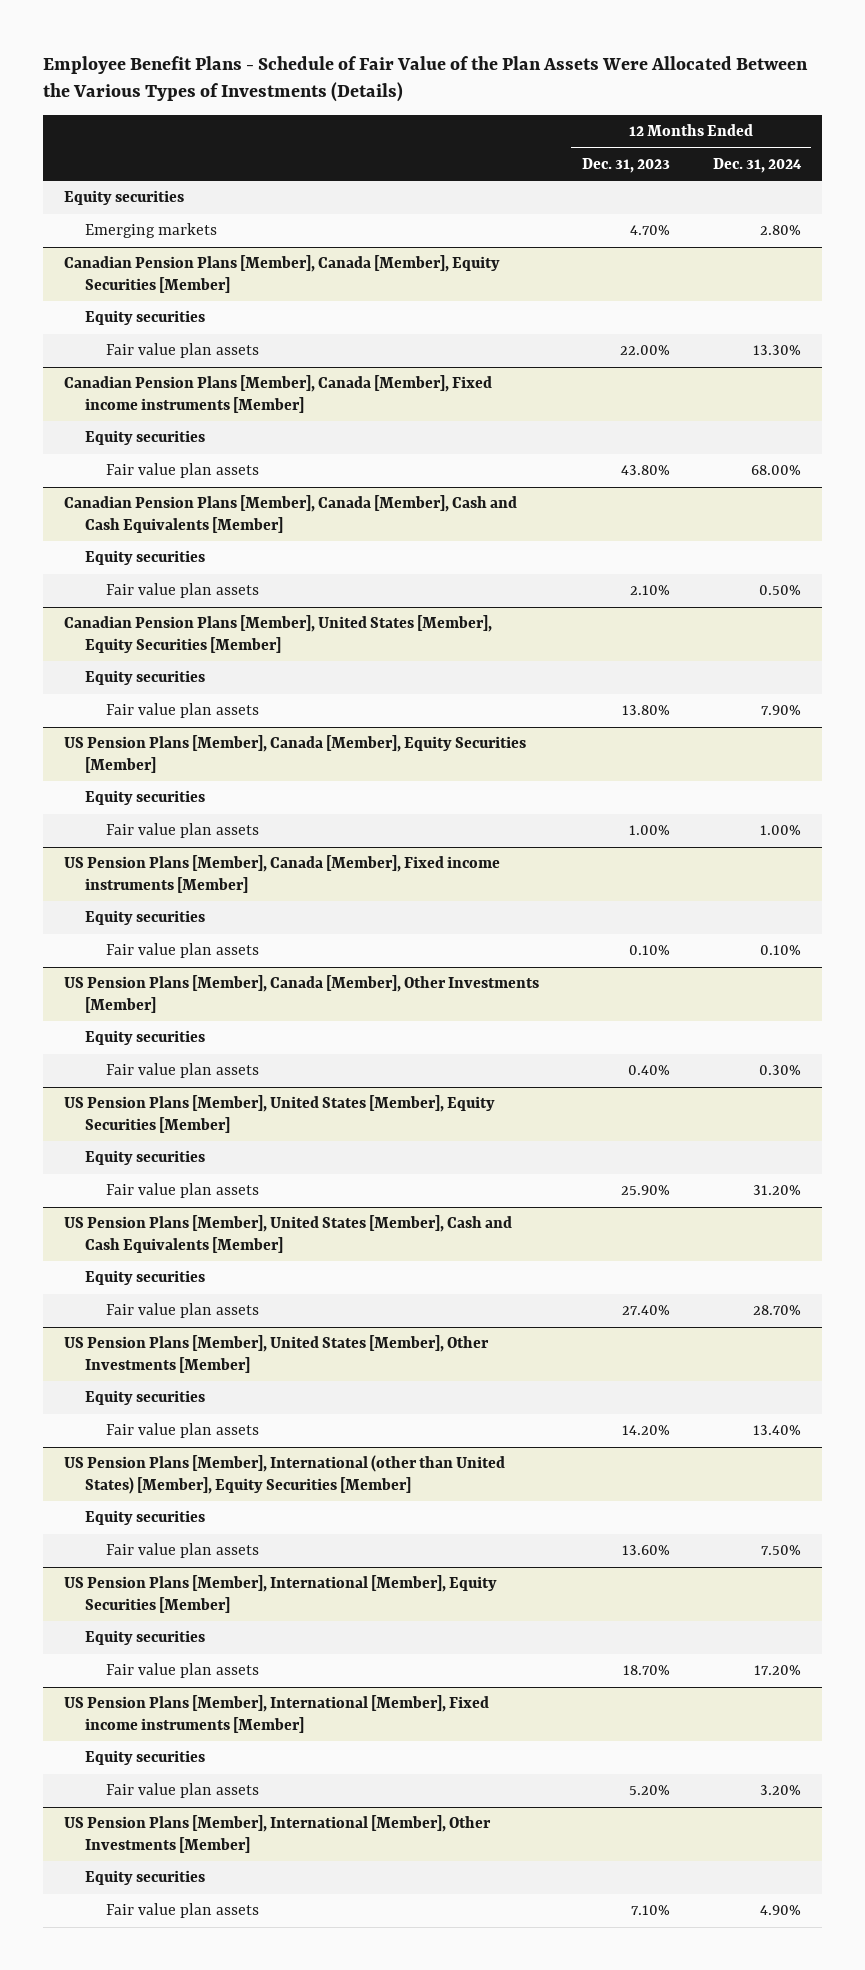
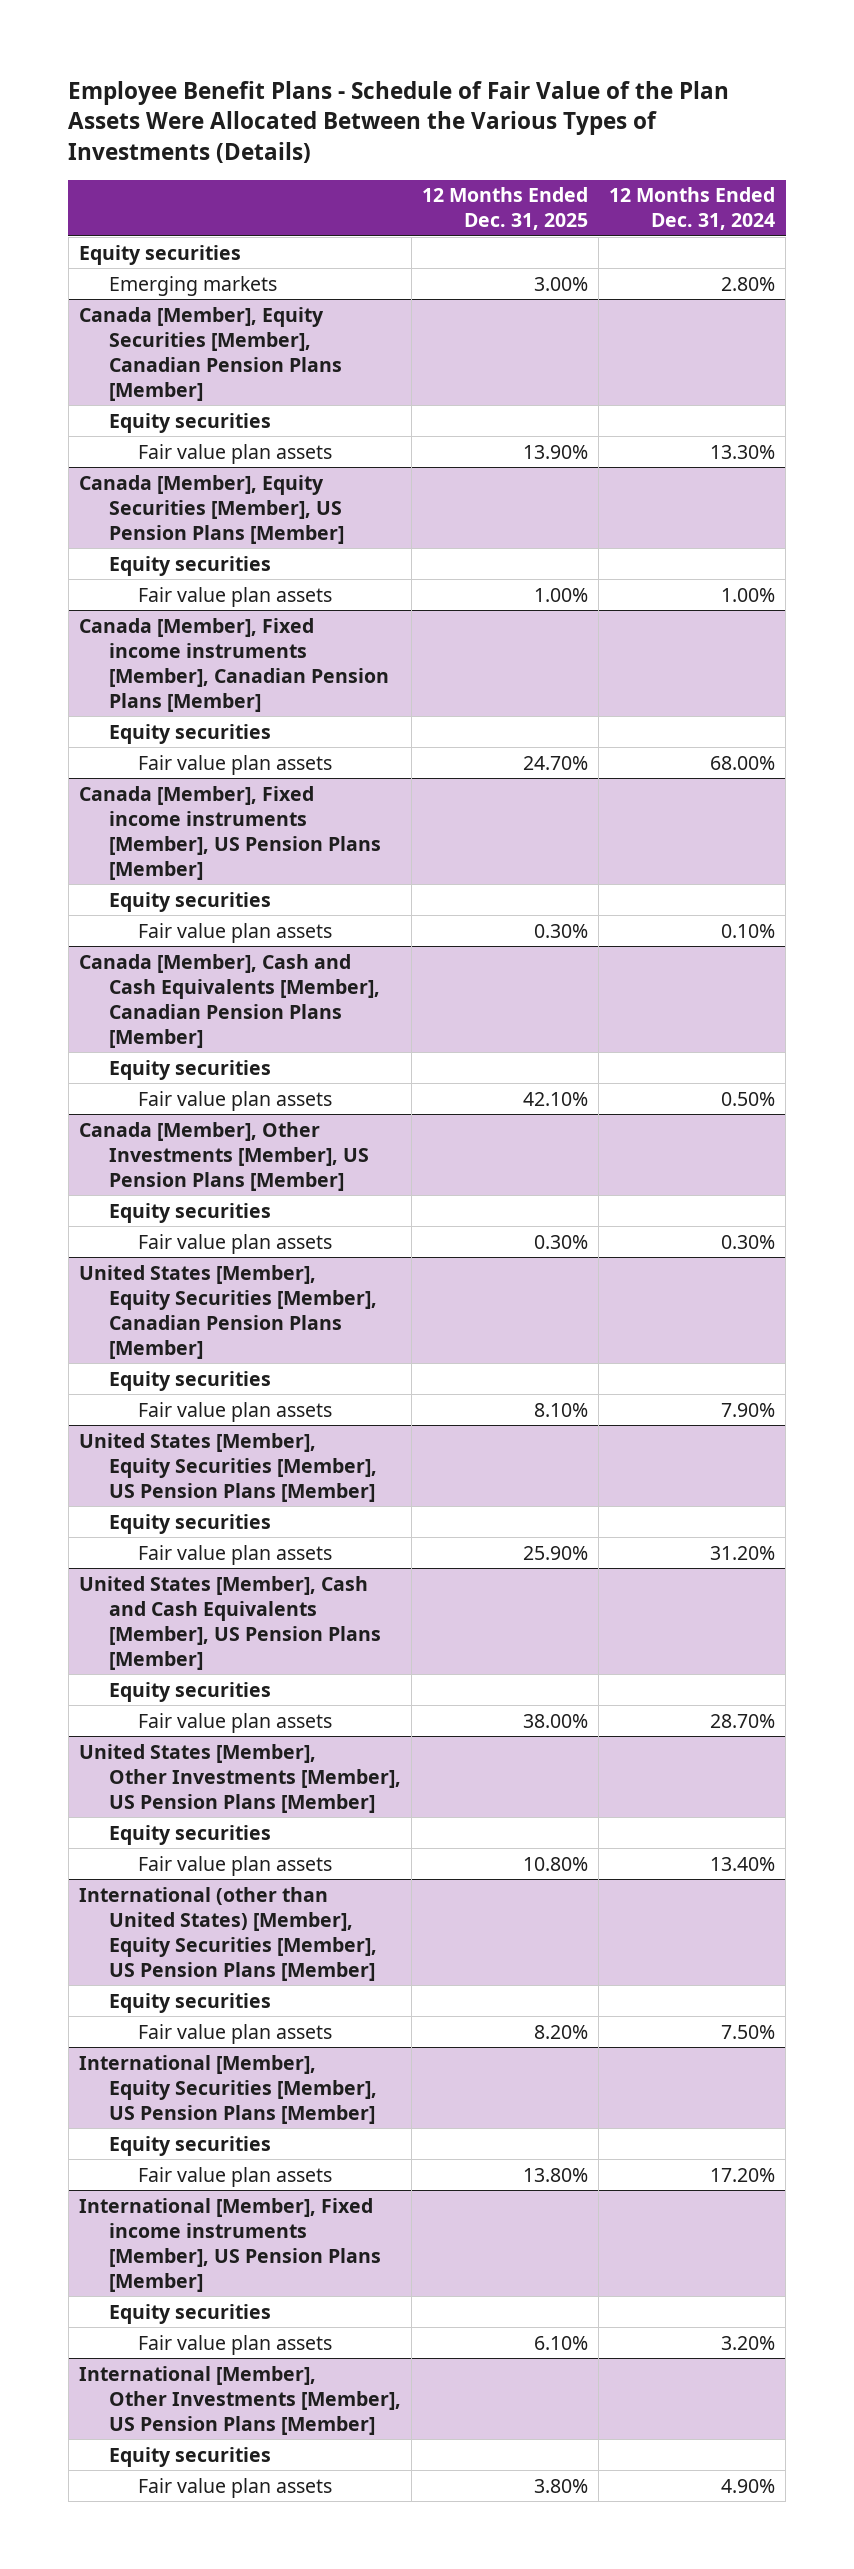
[581,157,670,173] Dec. 31, 2023 -> none
none -> [421,187,588,231] 12 Months Ended Dec. 31, 2025
[63,255,500,294] Canadian Pension Plans [Member], Canada [Member], Equity Securities [Member] -> [78,306,342,401] Canada [Member], Equity Securities [Member], Canadian Pension Plans [Member]
[63,375,492,414] Canadian Pension Plans [Member], Canada [Member], Fixed income instruments [Member] -> none
[85,430,206,446] Equity securities -> none
[106,463,260,479] Fair value plan assets -> none
[63,495,517,534] Canadian Pension Plans [Member], Canada [Member], Cash and Cash Equivalents [Member] -> none
[85,550,206,566] Equity securities -> none
[106,583,260,599] Fair value plan assets -> none
[63,615,492,654] Canadian Pension Plans [Member], United States [Member], Equity Securities [Member] -> none
[85,670,206,686] Equity securities -> none
[106,703,260,719] Fair value plan assets -> none
[63,735,526,774] US Pension Plans [Member], Canada [Member], Equity Securities [Member] -> [78,474,344,544] Canada [Member], Equity Securities [Member], US Pension Plans [Member]
[63,855,500,894] US Pension Plans [Member], Canada [Member], Fixed income instruments [Member] -> [78,617,389,712] Canada [Member], Fixed income instruments [Member], Canadian Pension Plans [Member]
none -> [138,754,333,775] Fair value plan assets
none -> [78,785,381,880] Canada [Member], Fixed income instruments [Member], US Pension Plans [Member]
none -> [108,891,271,912] Equity securities
[63,975,539,1014] US Pension Plans [Member], Canada [Member], Other Investments [Member] -> none
none -> [78,953,380,1048] Canada [Member], Cash and Cash Equivalents [Member], Canadian Pension Plans [Member]
none -> [138,1090,333,1111] Fair value plan assets
none -> [78,1121,369,1191] Canada [Member], Other Investments [Member], US Pension Plans [Member]
none -> [108,1202,271,1223] Equity securities
[63,1095,495,1134] US Pension Plans [Member], United States [Member], Equity Securities [Member] -> [78,1264,377,1359] United States [Member], Equity Securities [Member], Canadian Pension Plans [Member]
none -> [138,1401,333,1422] Fair value plan assets
none -> [78,1432,377,1502] United States [Member], Equity Securities [Member], US Pension Plans [Member]
none -> [108,1513,271,1534] Equity securities
[63,1215,512,1254] US Pension Plans [Member], United States [Member], Cash and Cash Equivalents [Member] -> [78,1575,381,1670] United States [Member], Cash and Cash Equivalents [Member], US Pension Plans [Member]
[63,1335,489,1374] US Pension Plans [Member], United States [Member], Other Investments [Member] -> [78,1743,401,1813] United States [Member], Other Investments [Member], US Pension Plans [Member]
[63,1455,505,1495] US Pension Plans [Member], International (other than United States) [Member], Equity Securities [Member] -> [78,1886,377,1981] International (other than United States) [Member], Equity Securities [Member], US Pension Plans [Member]
[63,1575,497,1614] US Pension Plans [Member], International [Member], Equity Securities [Member] -> [78,2054,377,2124] International [Member], Equity Securities [Member], US Pension Plans [Member]
[63,1695,489,1734] US Pension Plans [Member], International [Member], Fixed income instruments [Member] -> [78,2197,381,2292] International [Member], Fixed income instruments [Member], US Pension Plans [Member]
[63,1815,491,1854] US Pension Plans [Member], International [Member], Other Investments [Member] -> [78,2365,401,2435] International [Member], Other Investments [Member], US Pension Plans [Member]

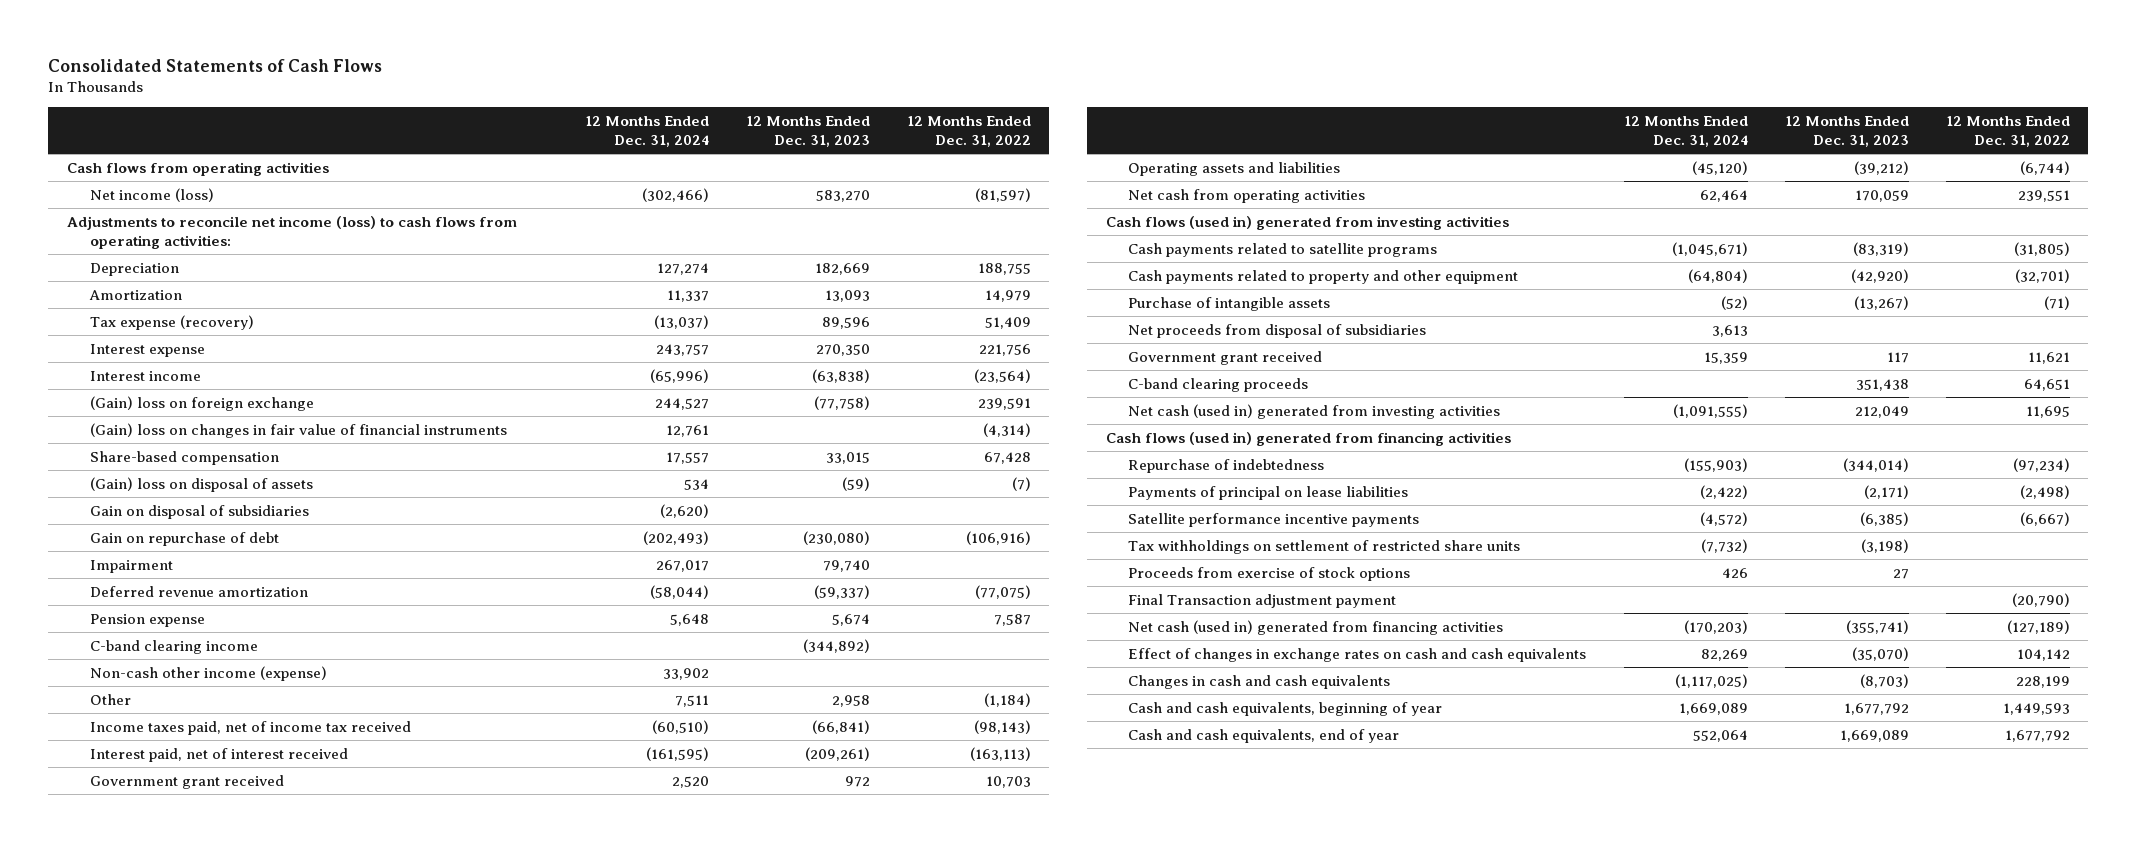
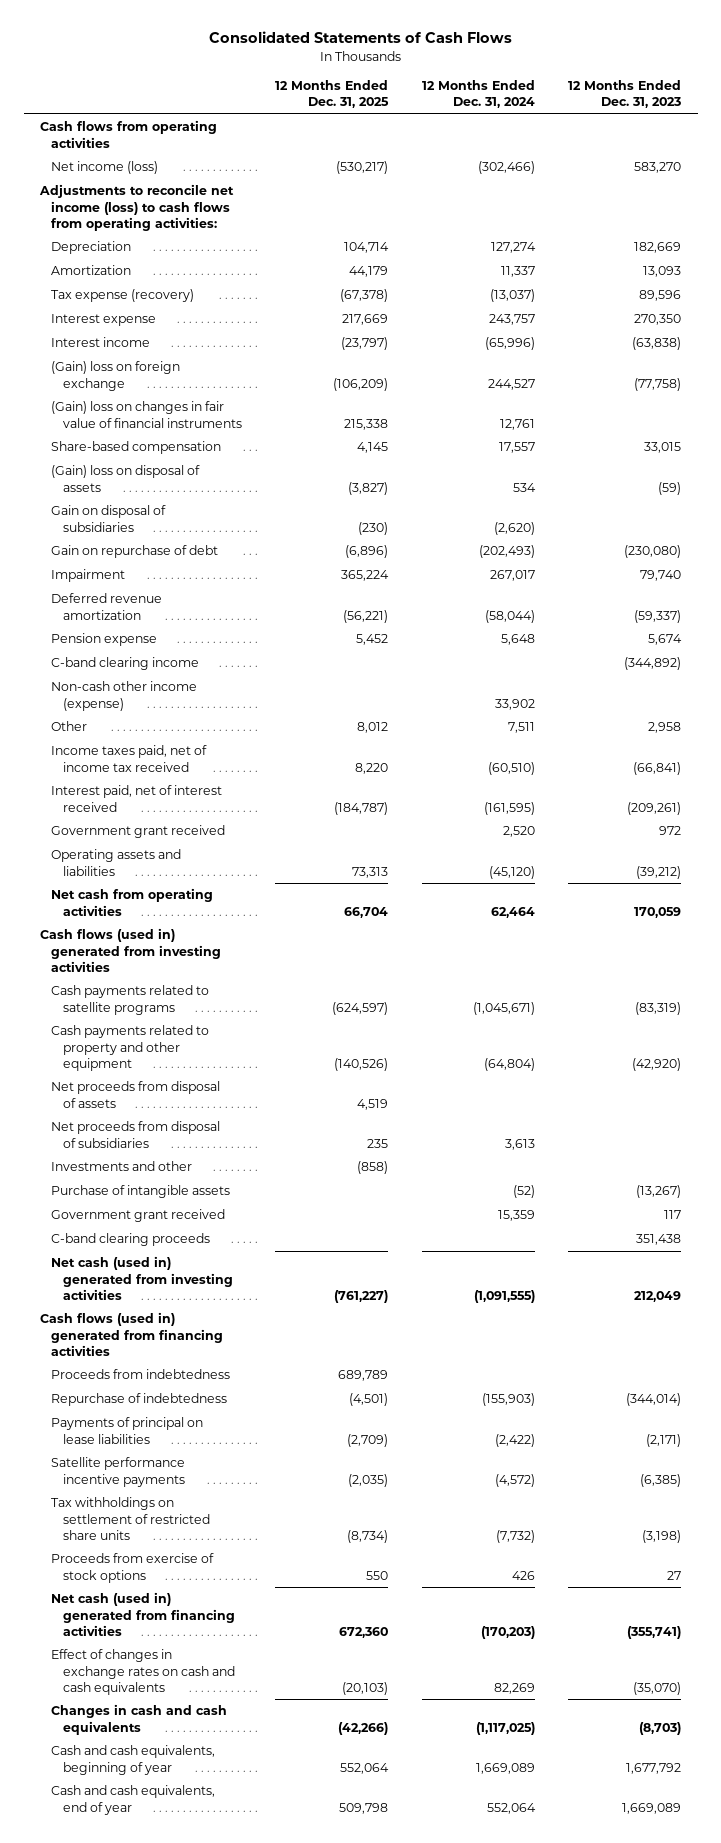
[906,116,1031,148] 12 Months Ended Dec. 31, 2022 -> none
none -> [275,79,390,108] 12 Months Ended Dec. 31, 2025
none -> [51,1081,221,1108] Net proceeds from disposal of assets
none -> [51,1161,193,1172] Investments and other
[1128,296,1331,311] Purchase of intangible assets -> [51,1185,231,1199] Purchase of intangible assets
none -> [51,1369,231,1380] Proceeds from indebtedness
[1128,593,1397,608] Final Transaction adjustment payment -> none

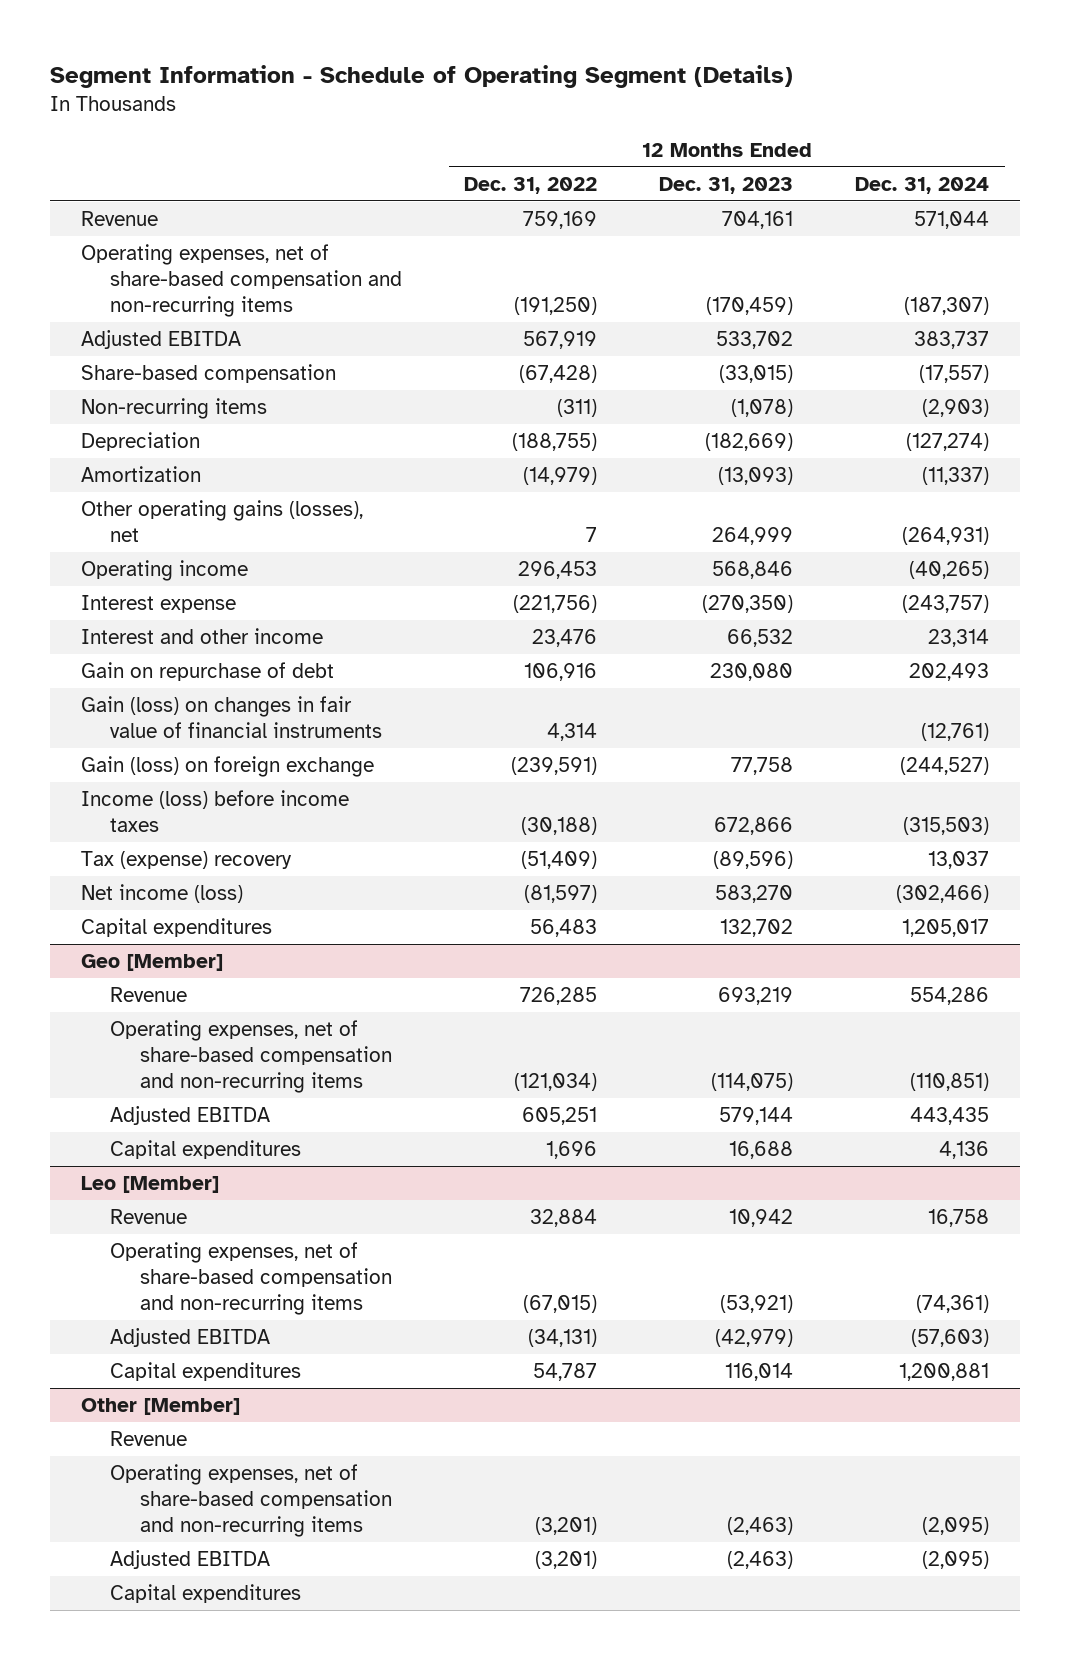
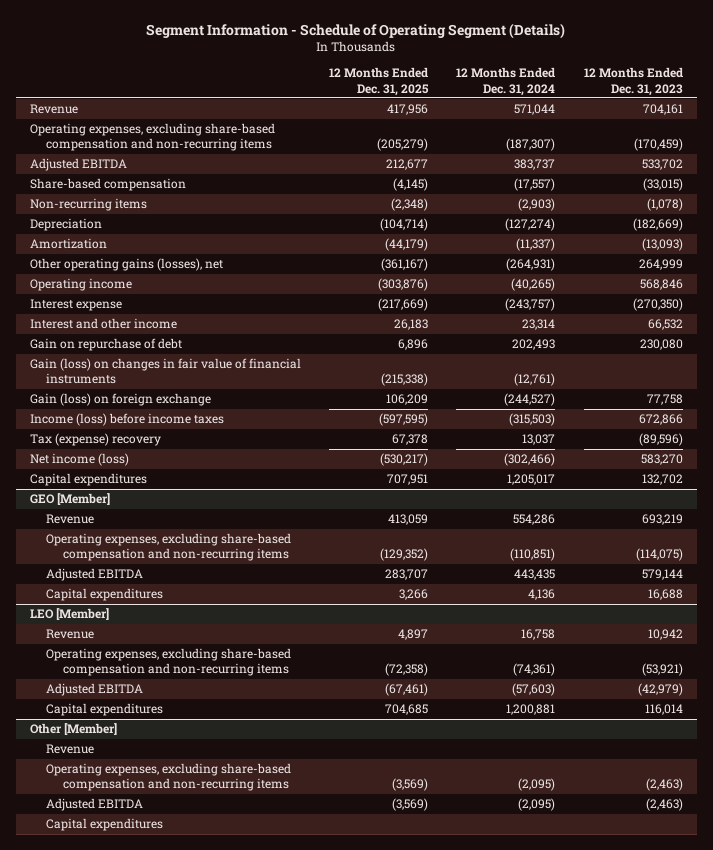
[464,176,598,194] Dec. 31, 2022 -> none
none -> [329,67,430,96] 12 Months Ended Dec. 31, 2025
[81,244,403,317] Operating expenses, net of share-based compensation and non-recurring items -> [29,123,275,152] Operating expenses, excluding share-based compensation and non-recurring items
[81,954,224,972] Geo [Member] -> [29,493,110,506] GEO [Member]
[110,1020,392,1093] Operating expenses, net of share-based compensation and non-recurring items -> [46,533,292,562] Operating expenses, excluding share-based compensation and non-recurring items
[81,1176,220,1194] Leo [Member] -> [29,608,109,621] LEO [Member]
[110,1242,392,1315] Operating expenses, net of share-based compensation and non-recurring items -> [46,648,292,677] Operating expenses, excluding share-based compensation and non-recurring items
[110,1464,392,1537] Operating expenses, net of share-based compensation and non-recurring items -> [46,763,292,792] Operating expenses, excluding share-based compensation and non-recurring items

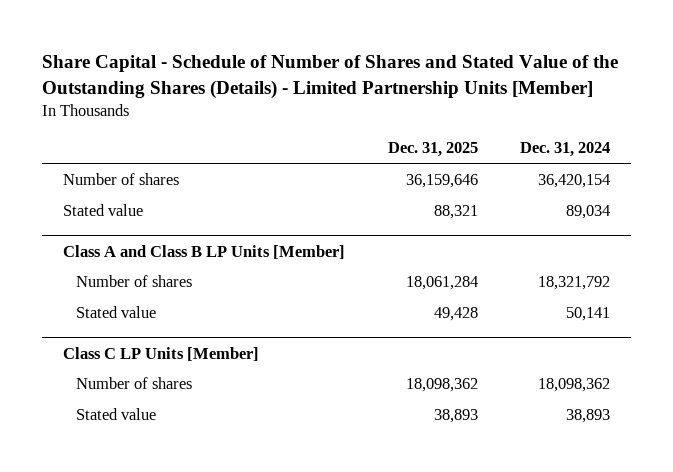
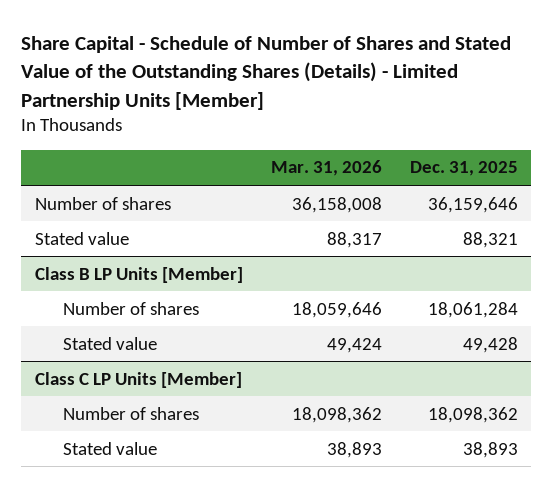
[519,142,610,158] Dec. 31, 2024 -> none
none -> [270,160,382,177] Mar. 31, 2026
[63,244,346,259] Class A and Class B LP Units [Member] -> [35,266,244,283] Class B LP Units [Member]

